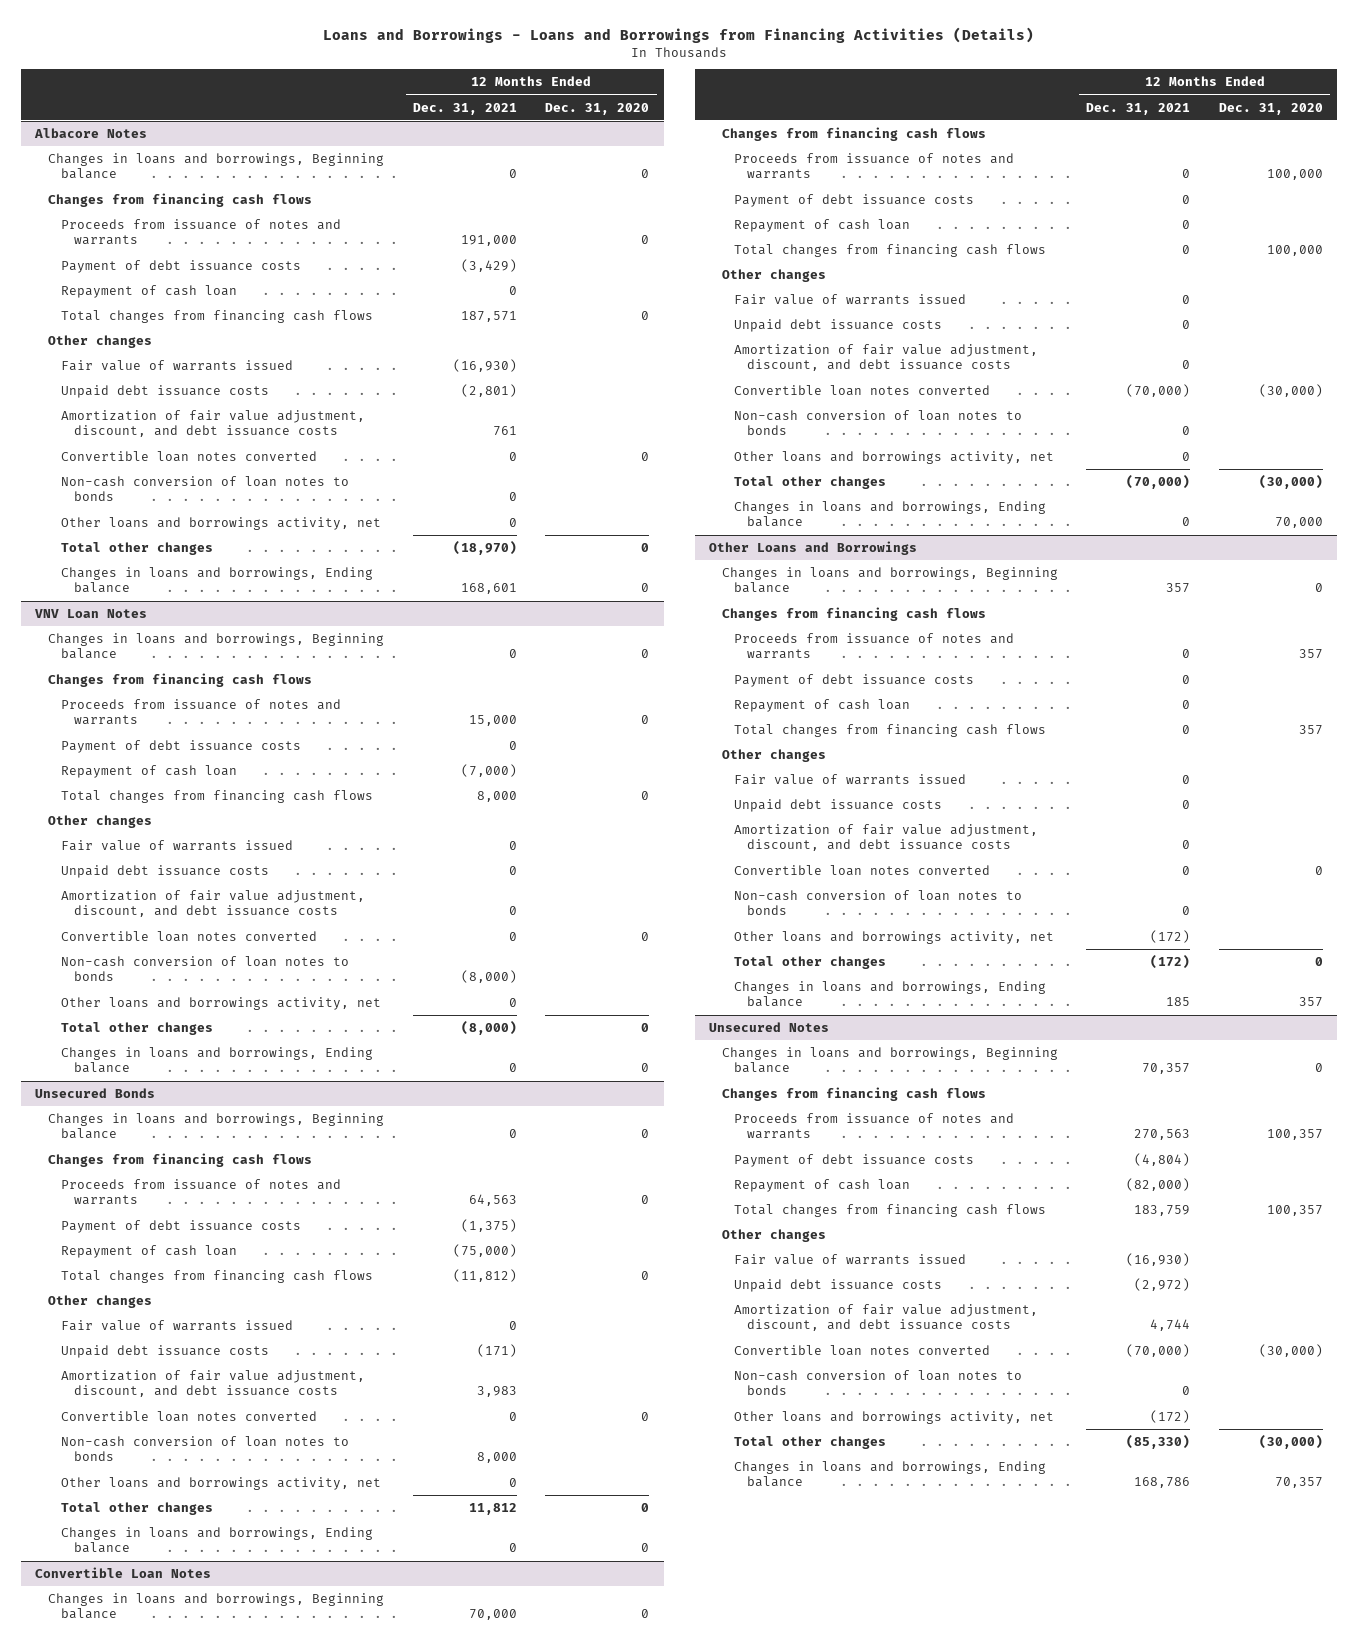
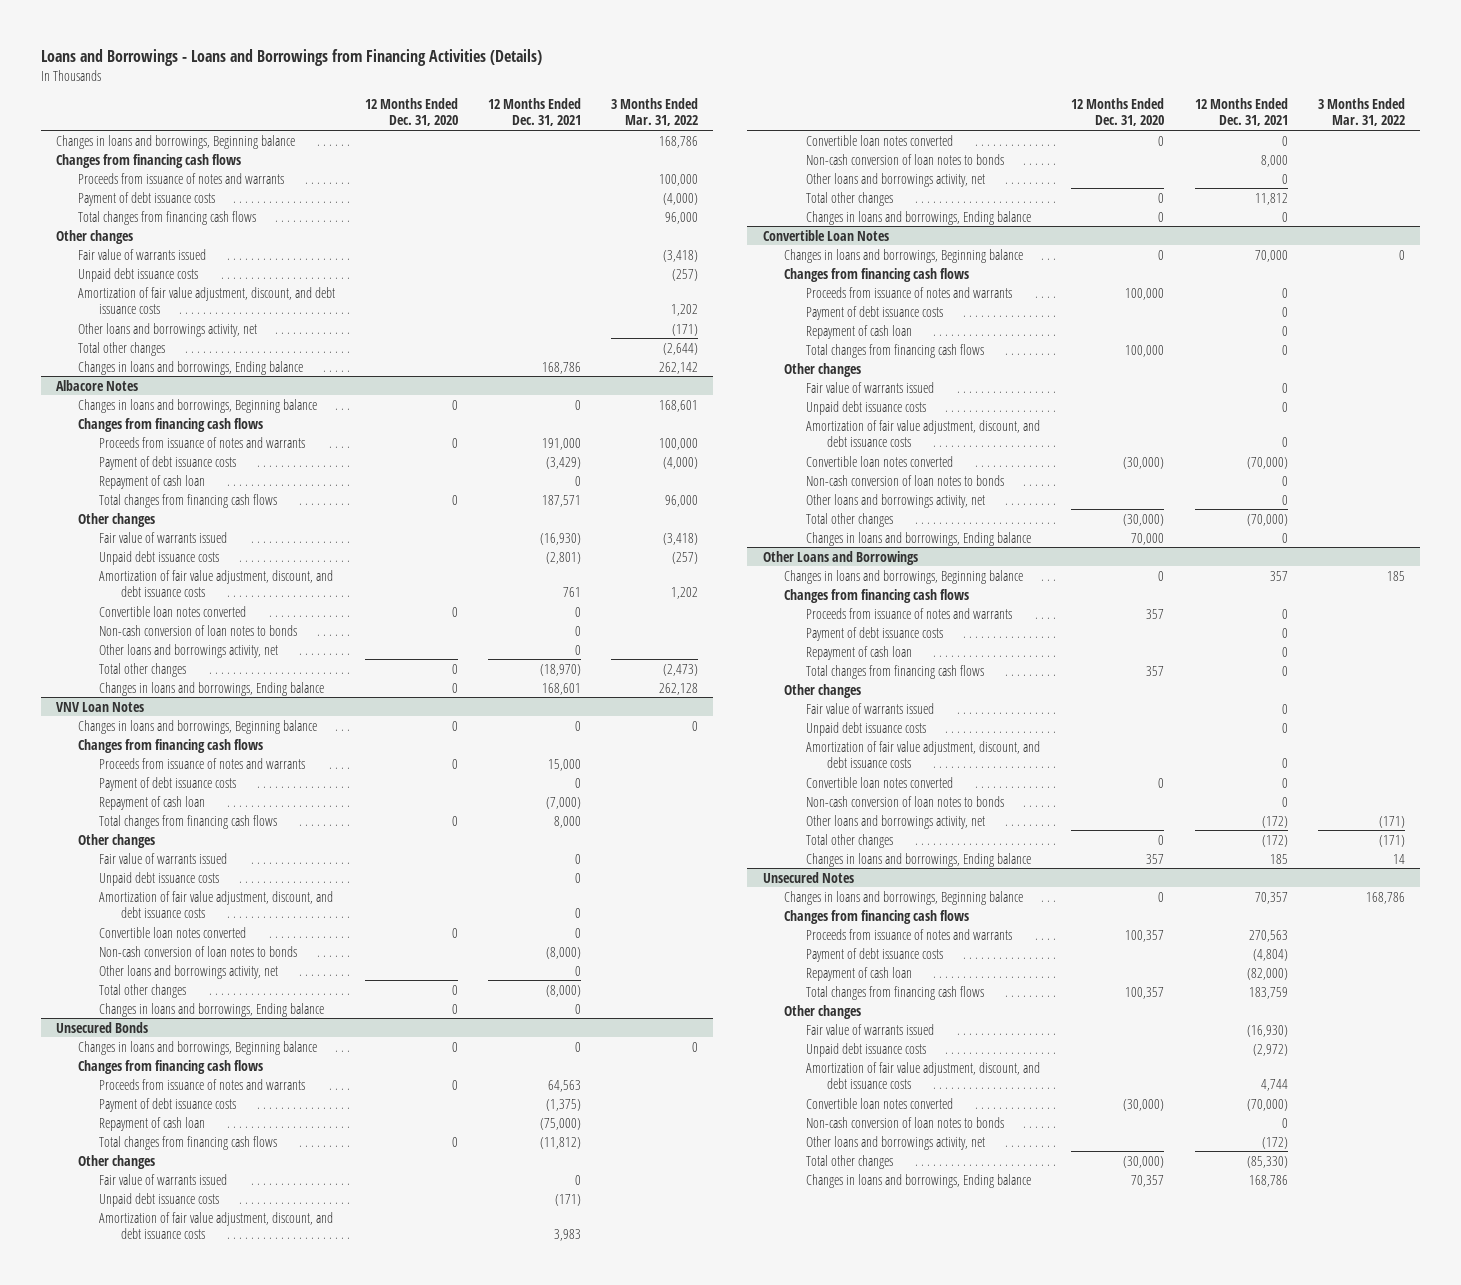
none -> [611,98,699,127] 3 Months Ended Mar. 31, 2022
none -> [55,134,295,149] Changes in loans and borrowings, Beginning balance
none -> [55,153,241,168] Changes from financing cash flows
none -> [77,172,284,184] Proceeds from issuance of notes and warrants
none -> [77,191,215,206] Payment of debt issuance costs
none -> [77,210,256,225] Total changes from financing cash flows
none -> [55,229,133,244] Other changes
none -> [77,248,206,260] Fair value of warrants issued
none -> [77,267,198,282] Unpaid debt issuance costs
none -> [77,286,335,314] Amortization of fair value adjustment, discount, and debt issuance costs
none -> [77,322,257,337] Other loans and borrowings activity, net
none -> [77,341,165,356] Total other changes
none -> [77,360,303,375] Changes in loans and borrowings, Ending balance

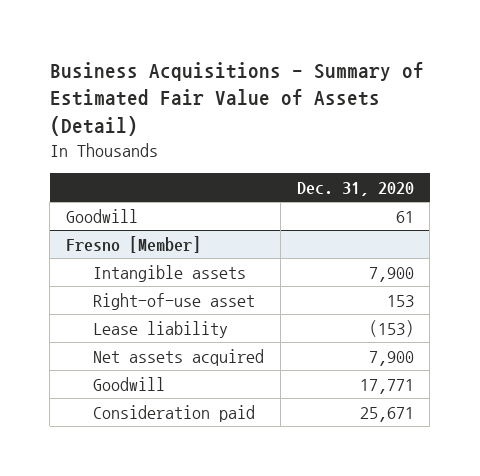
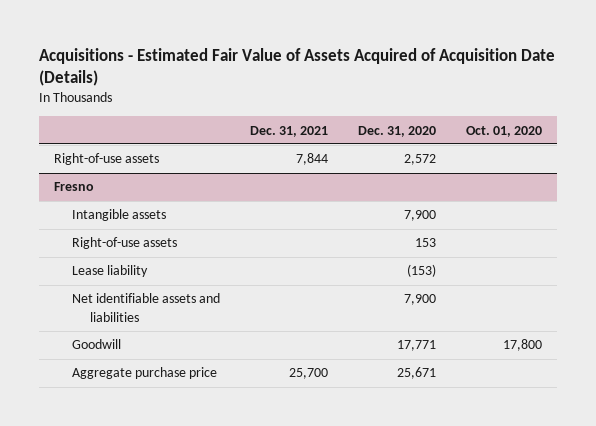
[49,62,424,136] Business Acquisitions - Summary of Estimated Fair Value of Assets (Detail) -> [39,48,556,87] Acquisitions - Estimated Fair Value of Assets Acquired of Acquisition Date (Details)
none -> [249,125,328,137] Dec. 31, 2021
none -> [465,125,542,137] Oct. 01, 2020
[65,208,138,223] Goodwill -> none
none -> [54,153,160,166] Right-of-use assets
[65,235,201,253] Fresno [Member] -> [54,182,95,192] Fresno
[93,292,256,310] Right-of-use asset -> [71,237,177,250] Right-of-use assets
[93,348,265,366] Net assets acquired -> [71,293,220,322] Net identifiable assets and liabilities
[93,404,256,422] Consideration paid -> [71,367,217,380] Aggregate purchase price

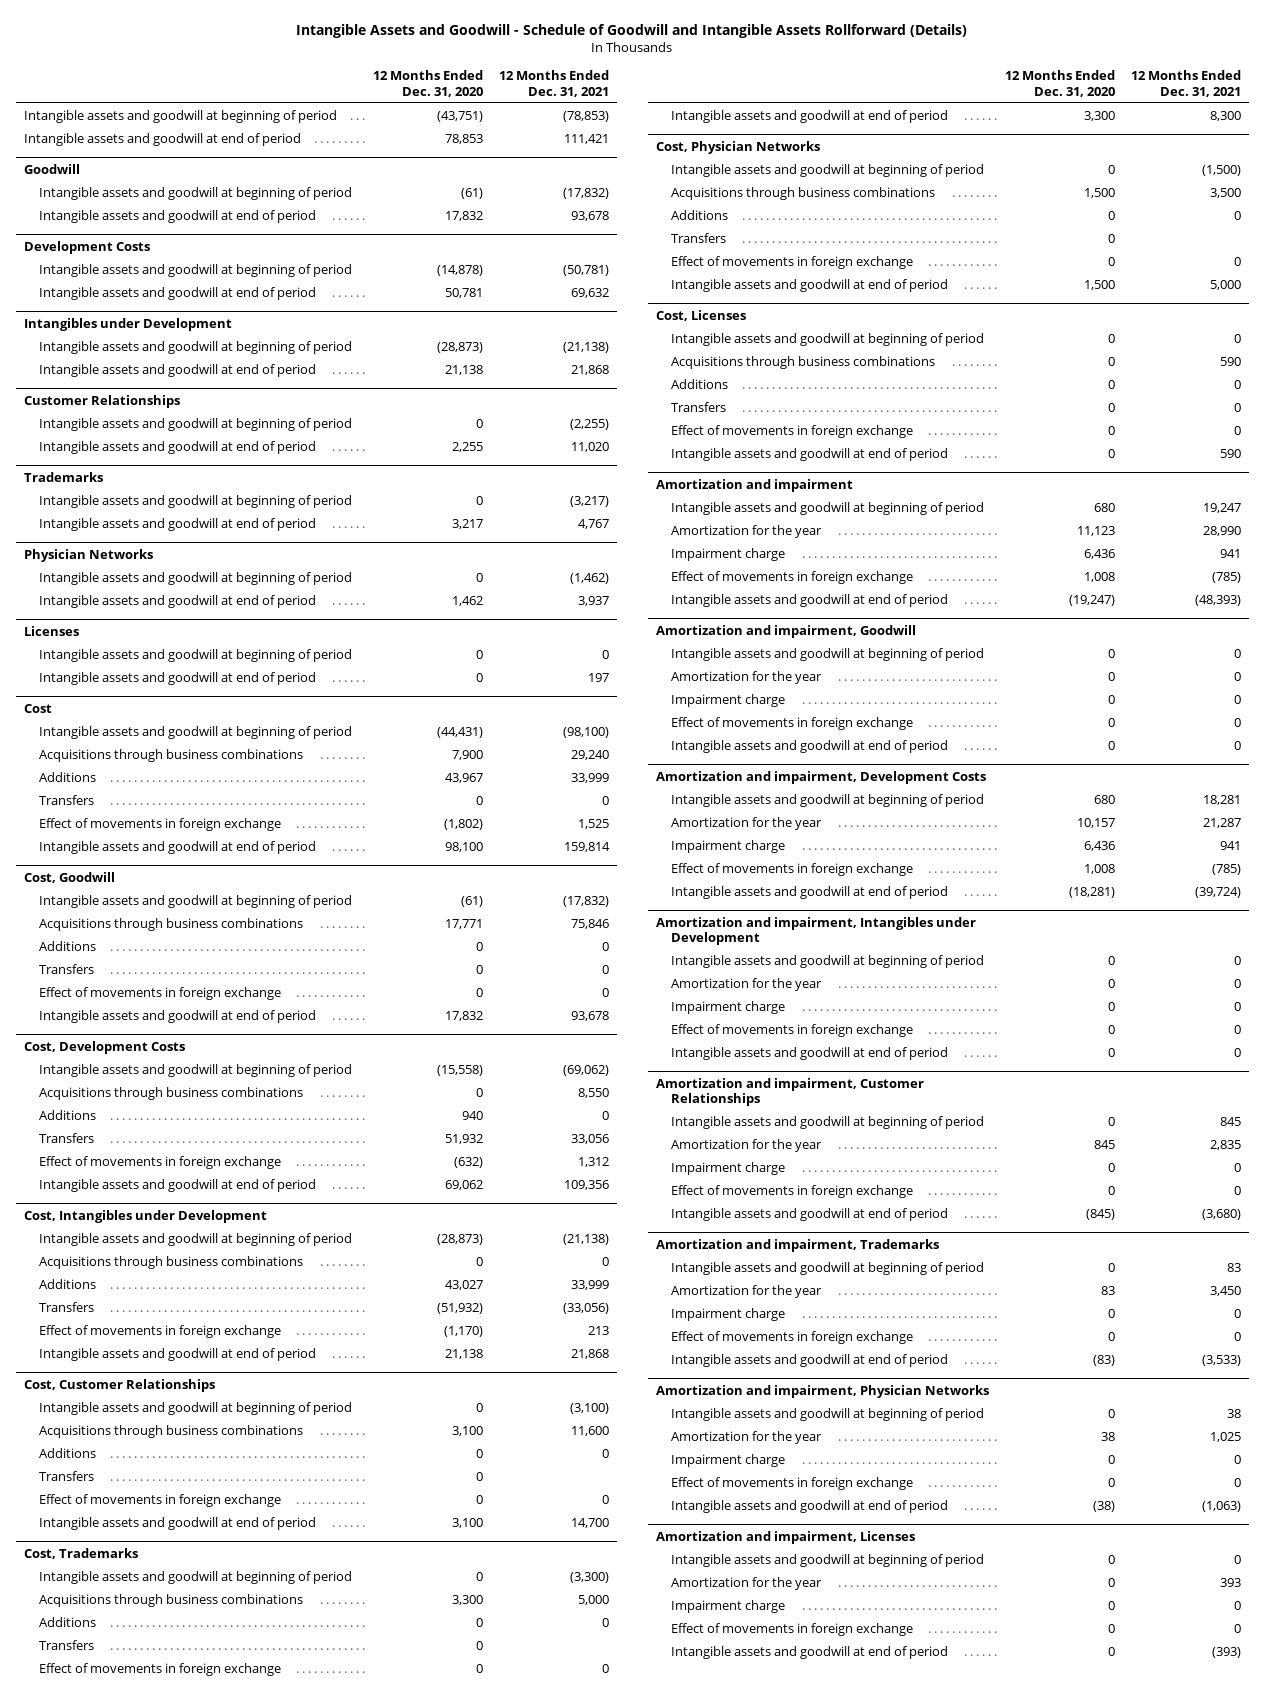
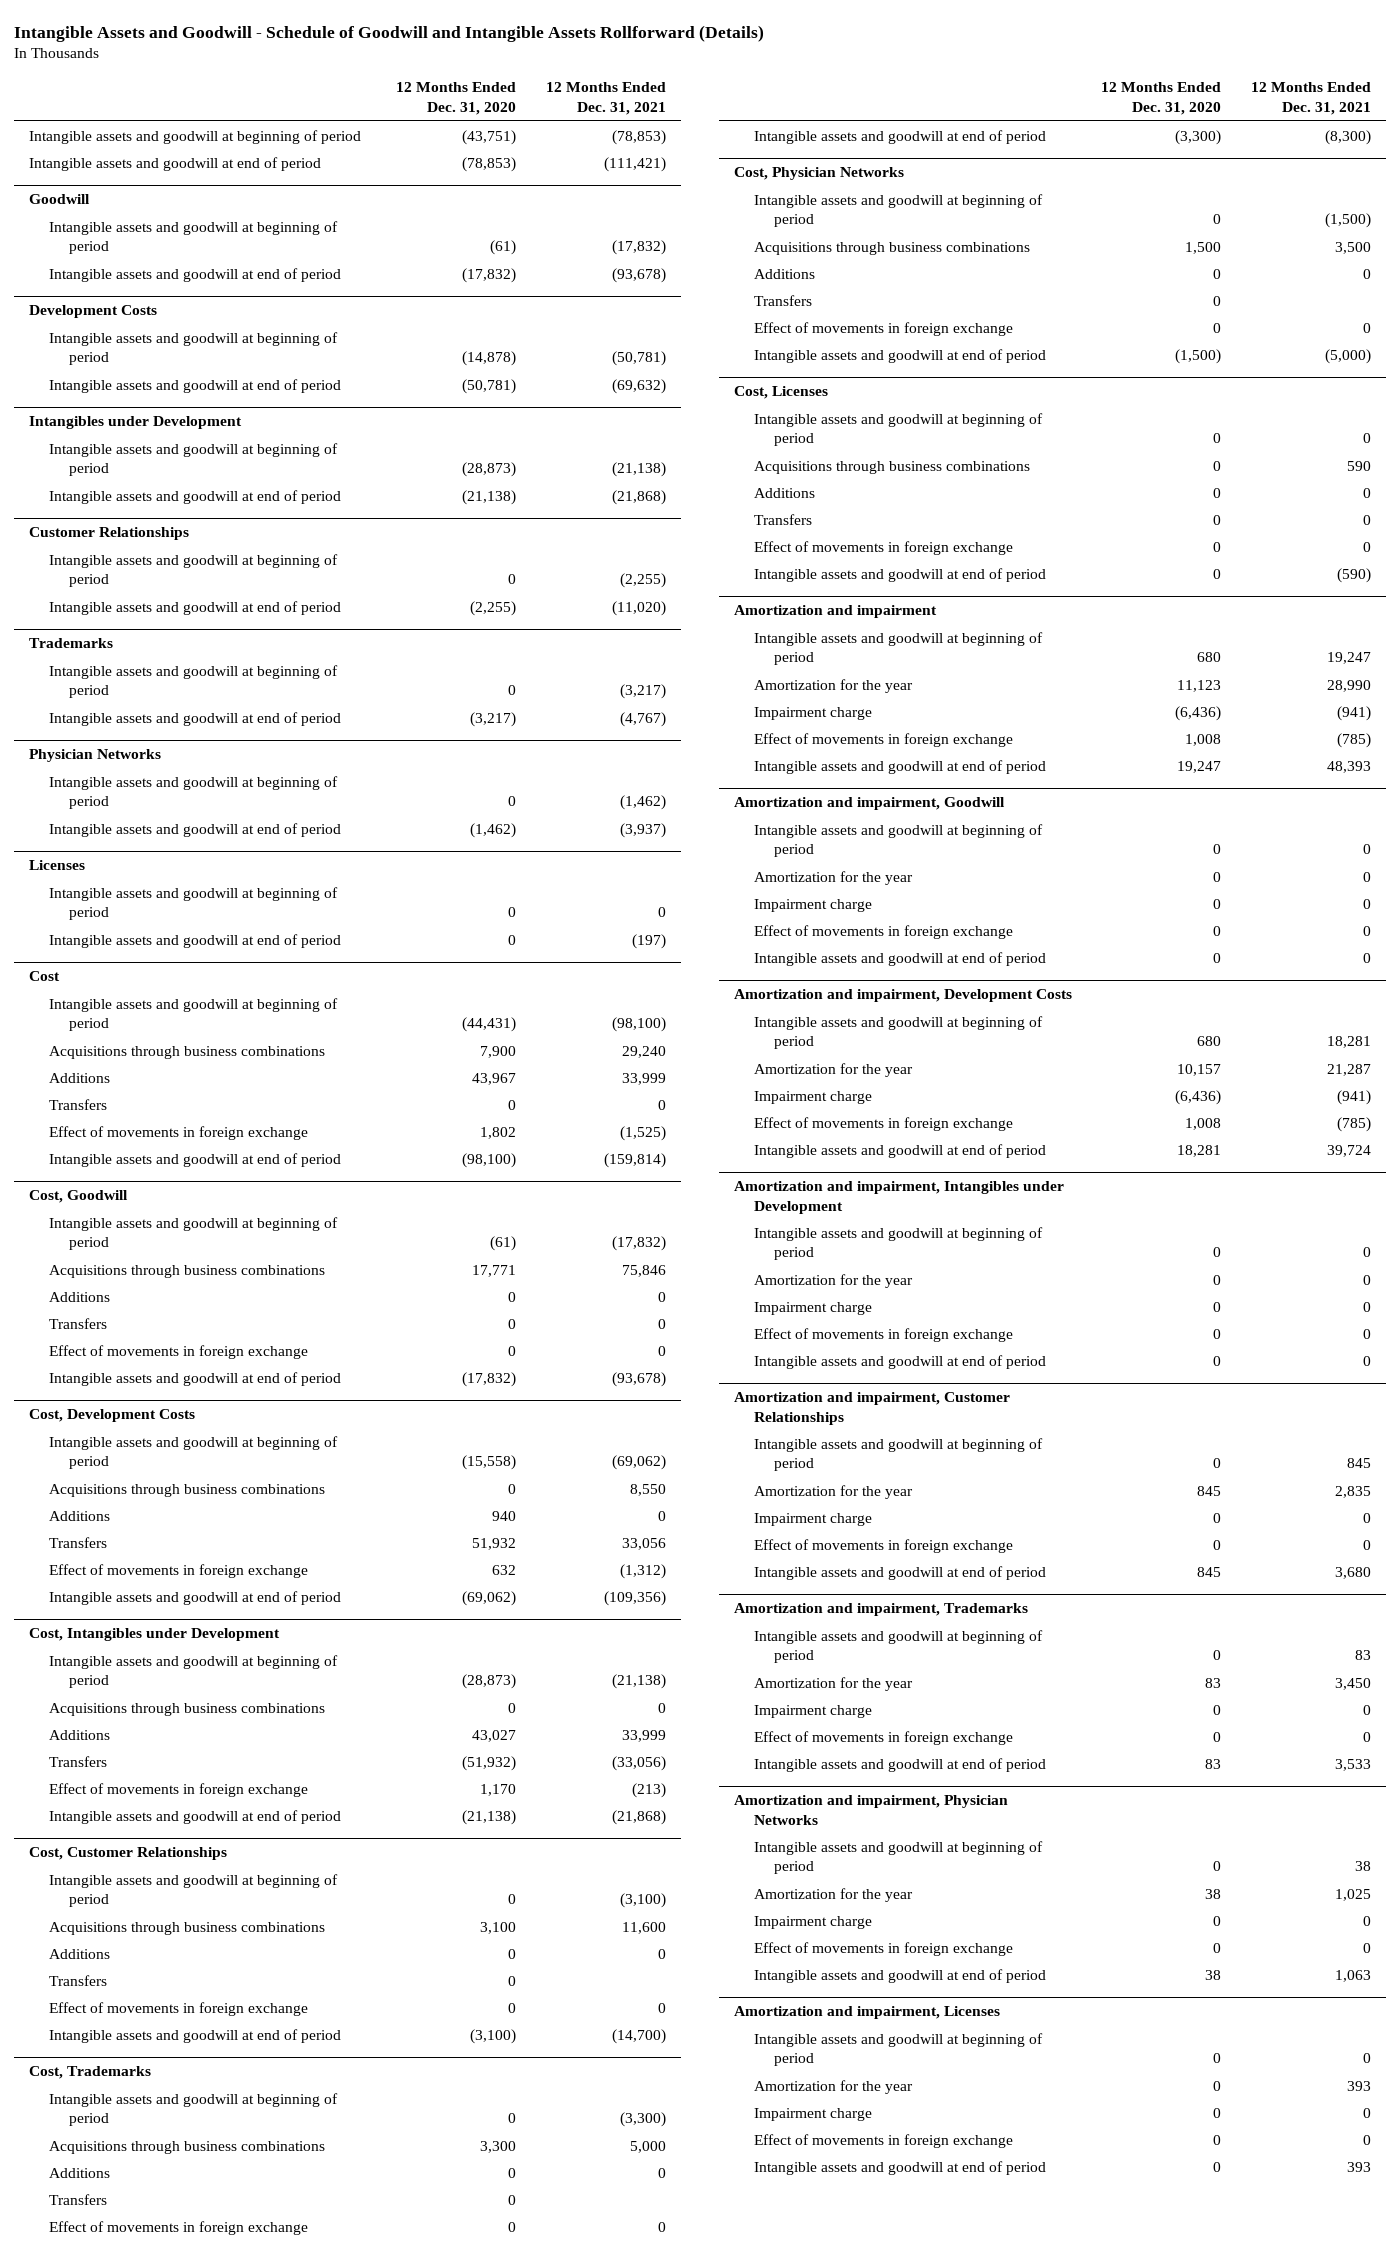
[445,133,484,144] 78,853 -> [462,156,517,172] (78,853)
[563,133,609,144] 111,421 -> [603,156,666,172] (111,421)
[445,210,484,221] 17,832 -> [462,267,517,283] (17,832)
[570,210,609,221] 93,678 -> [611,267,666,283] (93,678)
[445,287,484,298] 50,781 -> [462,378,517,394] (50,781)
[570,287,609,298] 69,632 -> [611,378,666,394] (69,632)
[445,364,484,375] 21,138 -> [462,489,517,505] (21,138)
[570,364,609,375] 21,868 -> [611,489,666,505] (21,868)
[452,441,484,452] 2,255 -> [470,600,517,616] (2,255)
[570,441,609,452] 11,020 -> [611,600,666,616] (11,020)
[452,518,484,529] 3,217 -> [470,711,517,727] (3,217)
[577,518,609,529] 4,767 -> [619,711,666,727] (4,767)
[452,595,484,606] 1,462 -> [470,822,517,838] (1,462)
[577,595,609,606] 3,937 -> [619,822,666,838] (3,937)
[587,672,609,682] 197 -> [631,933,666,949] (197)
[444,818,484,830] (1,802) -> [480,1126,517,1139] 1,802
[577,818,609,829] 1,525 -> [619,1125,666,1141] (1,525)
[445,841,484,852] 98,100 -> [462,1152,517,1168] (98,100)
[563,841,610,852] 159,814 -> [603,1152,666,1168] (159,814)
[445,1010,484,1021] 17,832 -> [462,1371,517,1387] (17,832)
[570,1010,609,1021] 93,678 -> [611,1371,666,1387] (93,678)
[454,1156,484,1168] (632) -> [492,1564,517,1575] 632
[577,1156,609,1167] 1,312 -> [619,1563,666,1579] (1,312)
[445,1179,484,1190] 69,062 -> [462,1590,517,1606] (69,062)
[563,1179,609,1190] 109,356 -> [603,1590,666,1606] (109,356)
[444,1325,484,1337] (1,170) -> [480,1783,517,1796] 1,170
[587,1325,609,1335] 213 -> [631,1782,666,1798] (213)
[445,1348,484,1359] 21,138 -> [462,1809,517,1825] (21,138)
[570,1348,609,1359] 21,868 -> [611,1809,666,1825] (21,868)
[452,1517,484,1528] 3,100 -> [470,2028,517,2044] (3,100)
[570,1517,609,1528] 14,700 -> [611,2028,666,2044] (14,700)
[1083,110,1115,121] 3,300 -> [1175,129,1222,145] (3,300)
[1209,110,1241,121] 8,300 -> [1324,129,1371,145] (8,300)
[1083,279,1115,290] 1,500 -> [1175,348,1222,364] (1,500)
[1209,279,1241,290] 5,000 -> [1324,348,1371,364] (5,000)
[1219,448,1241,458] 590 -> [1336,567,1371,583] (590)
[1083,548,1115,559] 6,436 -> [1175,705,1222,721] (6,436)
[1219,548,1241,558] 941 -> [1336,705,1371,721] (941)
[1068,594,1115,606] (19,247) -> [1177,760,1222,773] 19,247
[1194,594,1241,606] (48,393) -> [1326,760,1371,773] 48,393
[1083,840,1115,851] 6,436 -> [1175,1089,1222,1105] (6,436)
[1219,840,1241,850] 941 -> [1336,1089,1371,1105] (941)
[1068,886,1115,898] (18,281) -> [1177,1144,1222,1157] 18,281
[1194,886,1241,898] (39,724) -> [1326,1144,1371,1157] 39,724
[1085,1208,1115,1220] (845) -> [1197,1566,1222,1577] 845
[1201,1208,1241,1220] (3,680) -> [1334,1566,1371,1579] 3,680
[1092,1354,1115,1366] (83) -> [1205,1758,1222,1769] 83
[1201,1354,1241,1366] (3,533) -> [1334,1758,1371,1771] 3,533
[1092,1500,1115,1512] (38) -> [1205,1969,1222,1980] 38
[1201,1500,1241,1512] (1,063) -> [1334,1969,1371,1982] 1,063
[1211,1646,1241,1658] (393) -> [1346,2161,1371,2172] 393

